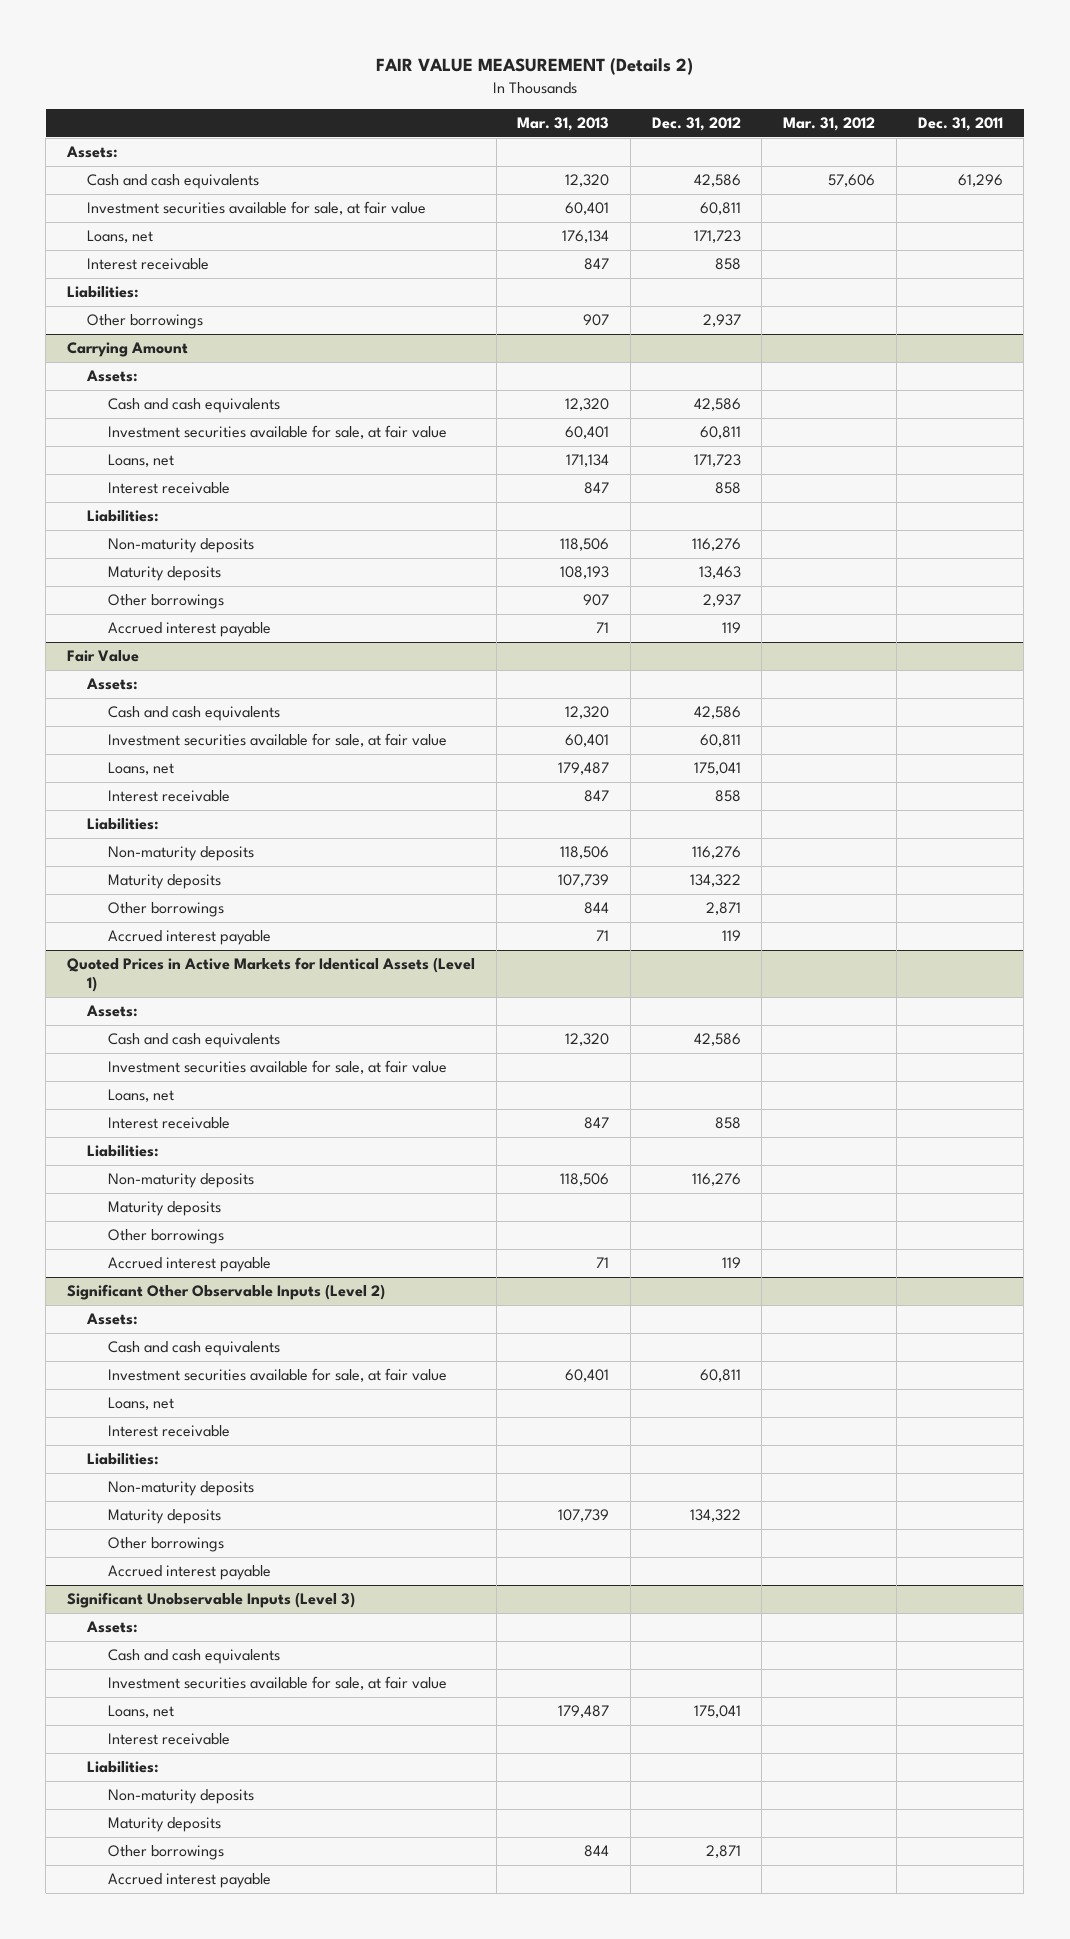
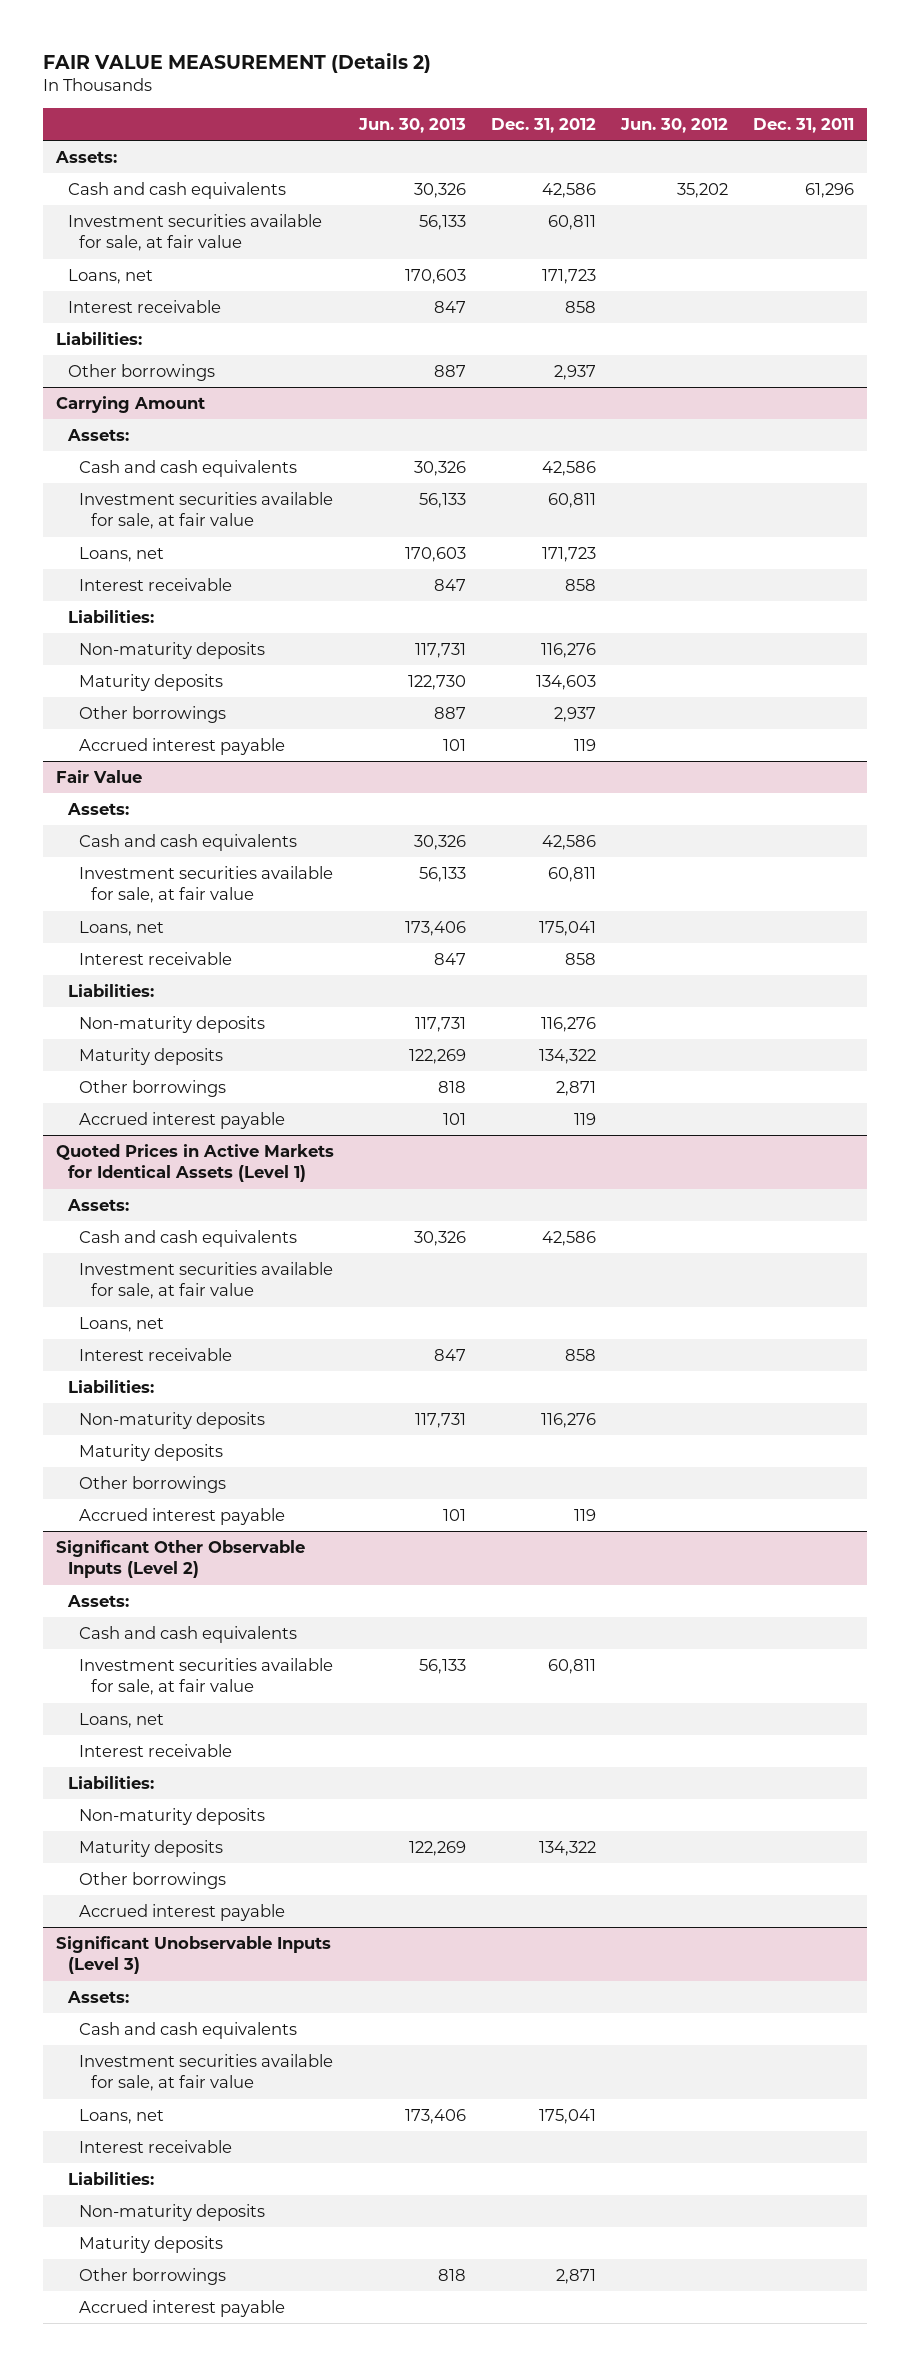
[517,117,610,132] Mar. 31, 2013 -> none
[783,117,876,132] Mar. 31, 2012 -> none
none -> [357,117,466,133] Jun. 30, 2013
none -> [620,117,729,133] Jun. 30, 2012
[698,566,741,580] 13,463 -> [535,674,596,690] 134,603

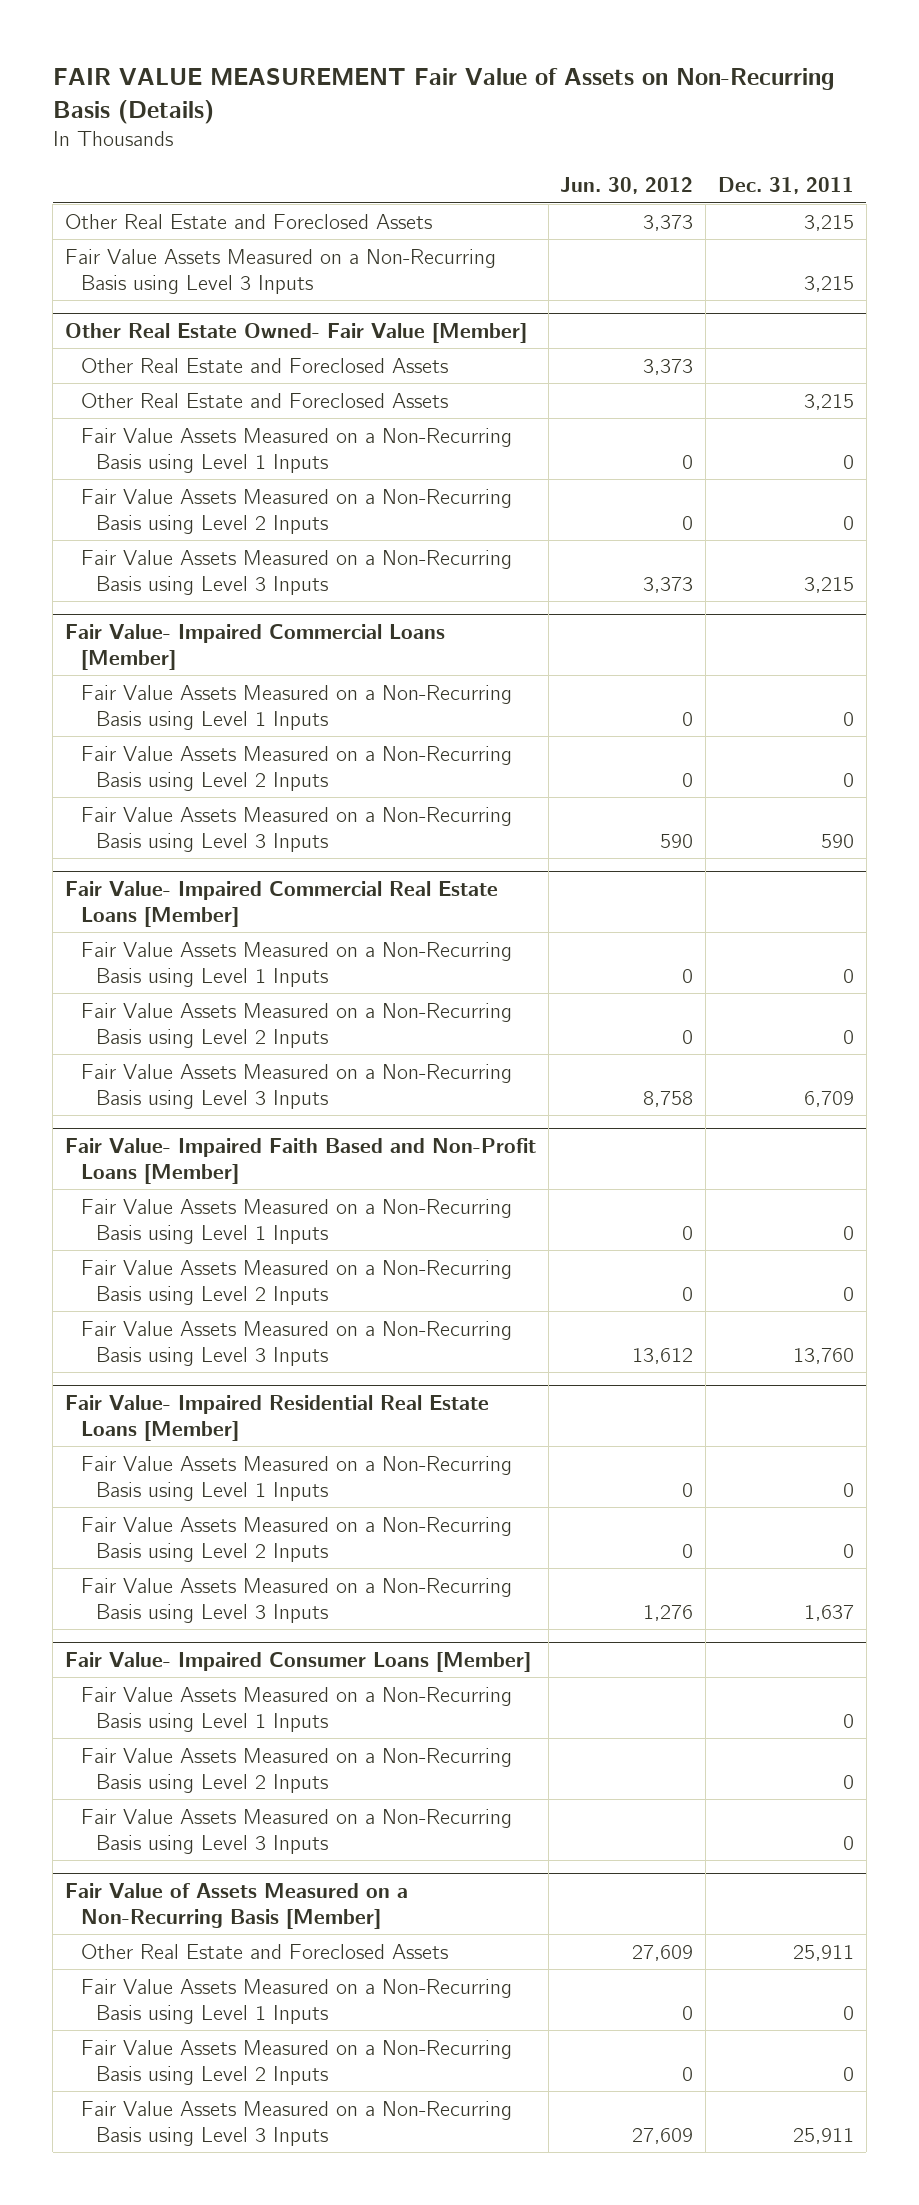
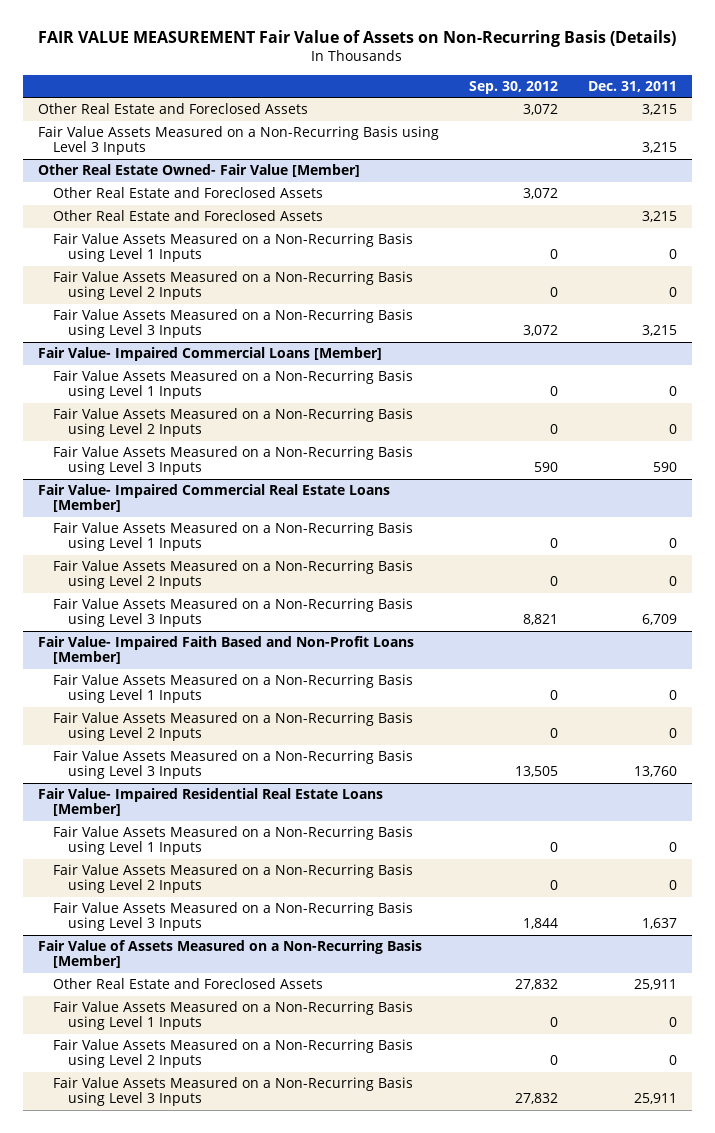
[560,177,694,195] Jun. 30, 2012 -> none
none -> [468,80,558,94] Sep. 30, 2012
[64,1651,531,1672] Fair Value- Impaired Consumer Loans [Member] -> none
[80,1686,512,1732] Fair Value Assets Measured on a Non-Recurring Basis using Level 1 Inputs -> none
[80,1747,512,1793] Fair Value Assets Measured on a Non-Recurring Basis using Level 2 Inputs -> none
[80,1808,512,1854] Fair Value Assets Measured on a Non-Recurring Basis using Level 3 Inputs -> none

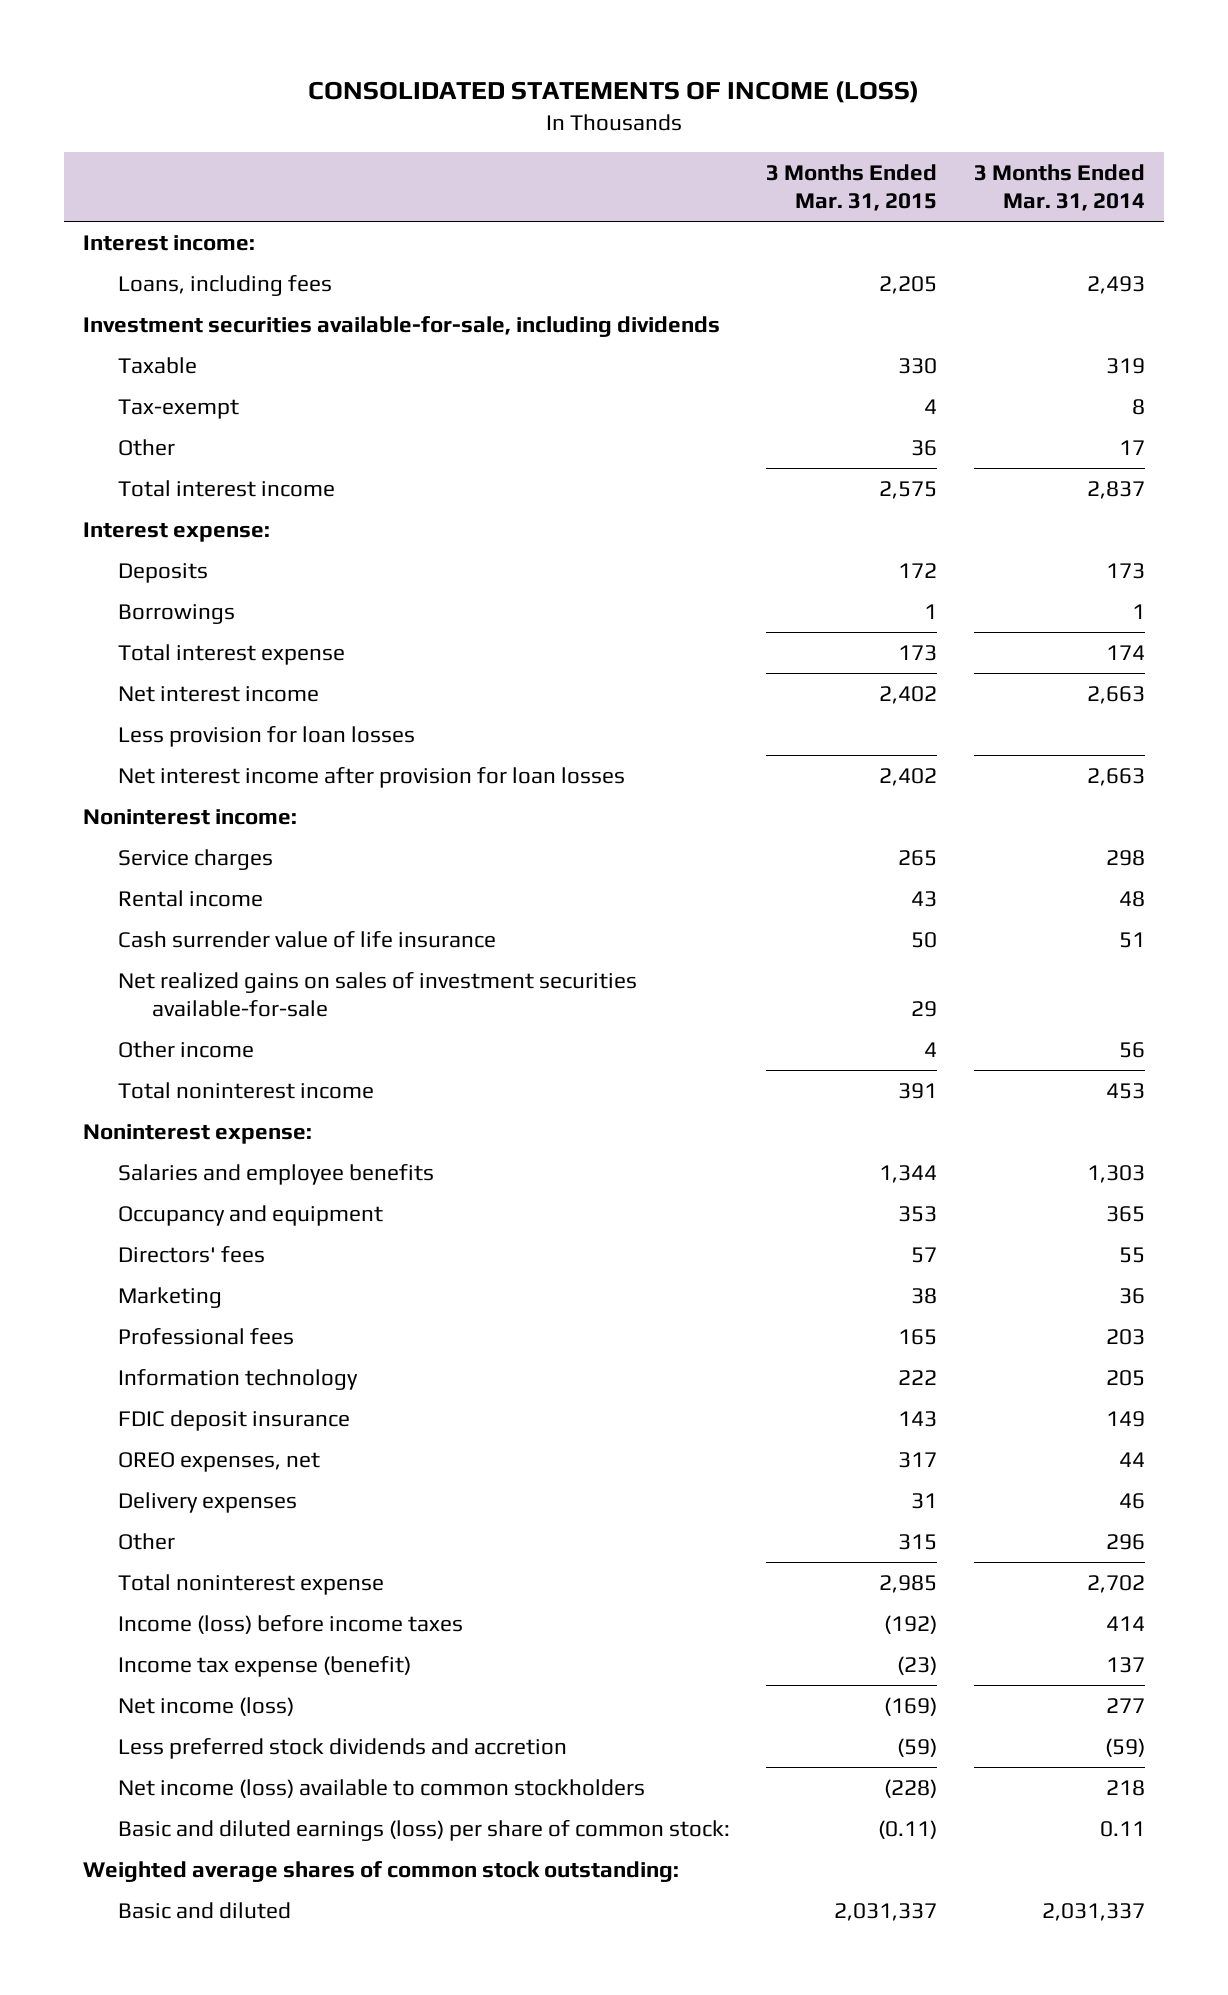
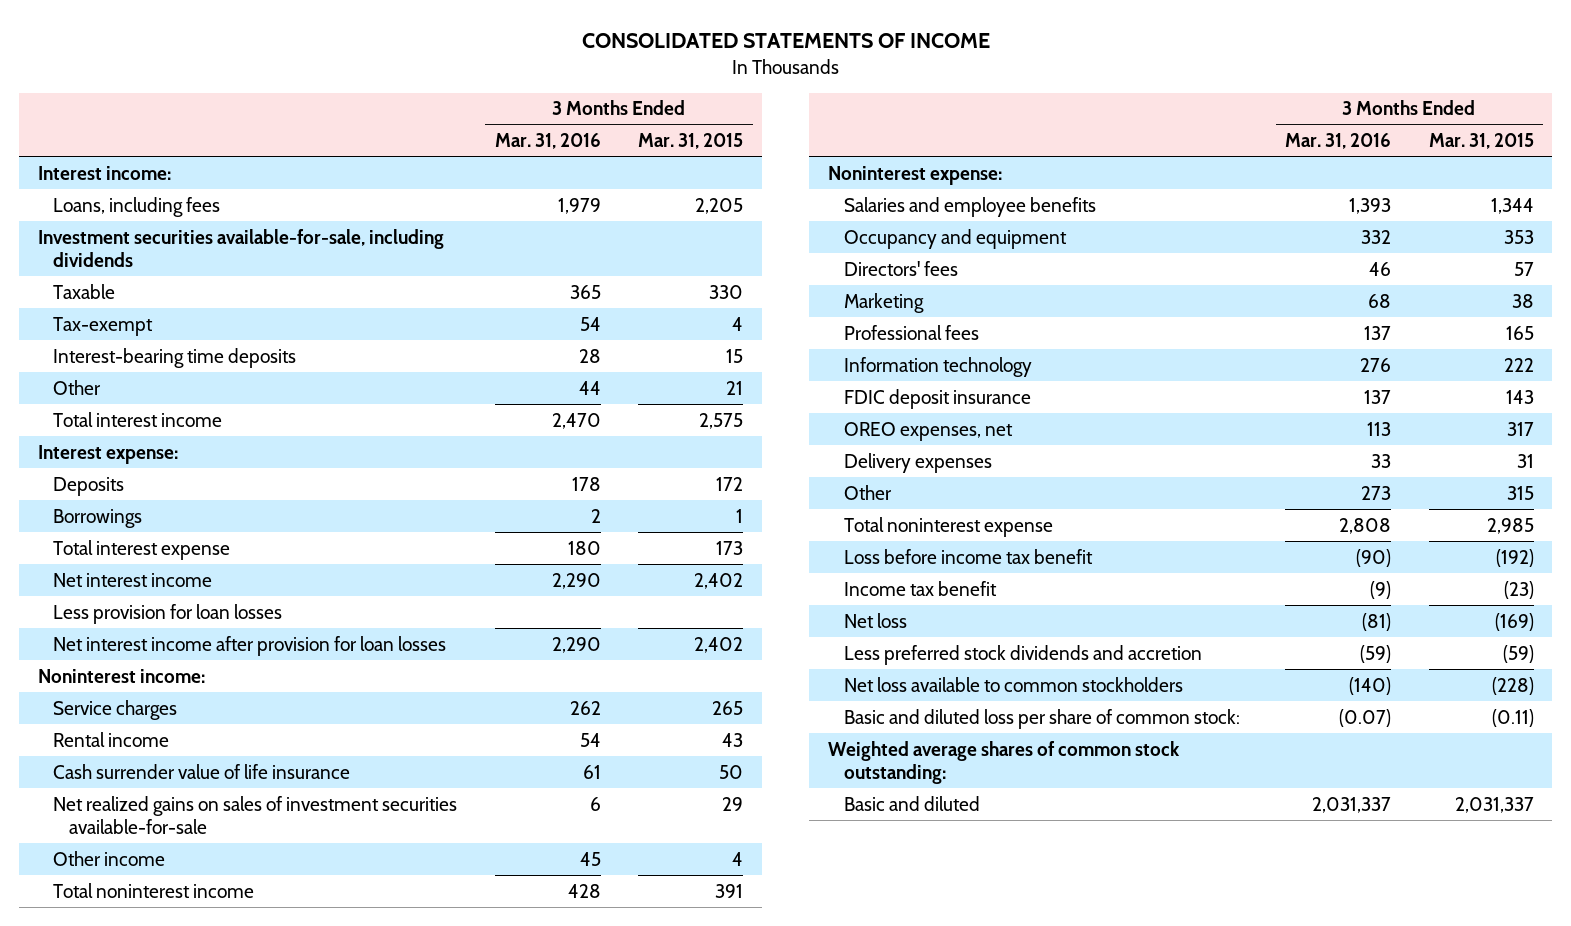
[308,81,920,104] CONSOLIDATED STATEMENTS OF INCOME (LOSS) -> [581,33,990,49] CONSOLIDATED STATEMENTS OF INCOME
[974,163,1146,212] 3 Months Ended Mar. 31, 2014 -> none
none -> [494,132,601,149] Mar. 31, 2016
none -> [53,347,297,368] Interest-bearing time deposits
[911,439,938,456] 36 -> [726,380,744,395] 21
[117,1614,463,1634] Income (loss) before income taxes -> [843,548,1093,564] Loss before income tax benefit
[117,1655,411,1677] Income tax expense (benefit) -> [843,580,997,596] Income tax benefit
[117,1696,294,1716] Net income (loss) -> [843,612,907,628] Net loss
[117,1778,645,1798] Net income (loss) available to common stockholders -> [843,676,1183,692] Net loss available to common stockholders
[117,1819,730,1841] Basic and diluted earnings (loss) per share of common stock: -> [843,708,1240,729] Basic and diluted loss per share of common stock:

